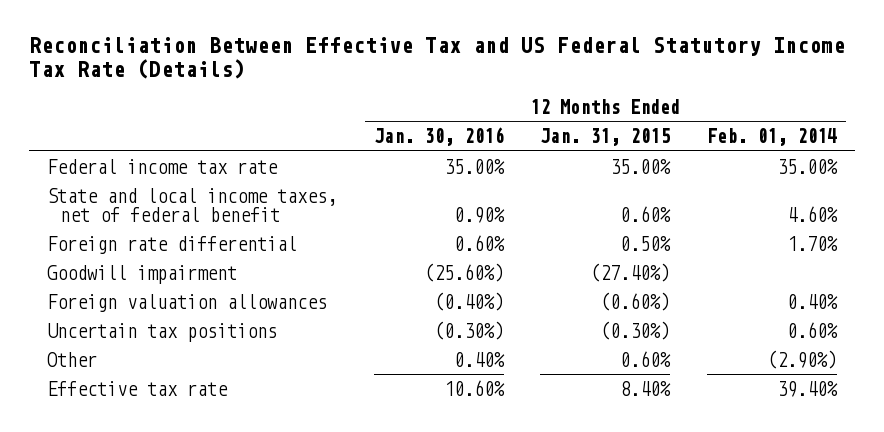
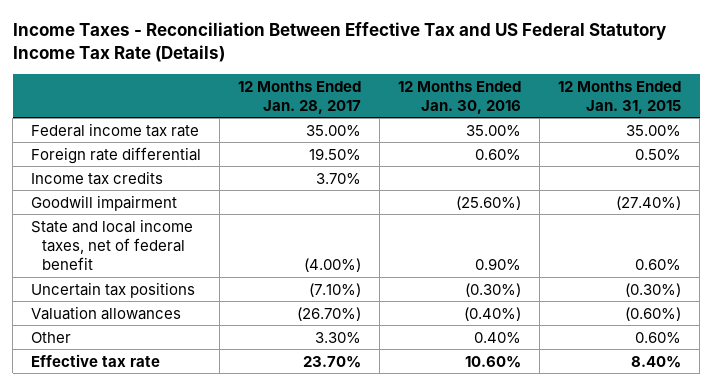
[29,37,846,80] Reconciliation Between Effective Tax and US Federal Statutory Income Tax Rate (Details) -> [12,22,666,63] Income Taxes - Reconciliation Between Effective Tax and US Federal Statutory Income Tax Rate (Details)
[706,128,837,147] Feb. 01, 2014 -> none
none -> [238,80,362,114] 12 Months Ended Jan. 28, 2017
none -> [31,170,164,185] Income tax credits
[47,293,328,312] Foreign valuation allowances -> none
[47,187,338,222] State and local income taxes, net of federal benefit -> [31,218,194,270] State and local income taxes, net of federal benefit
none -> [31,305,182,320] Valuation allowances

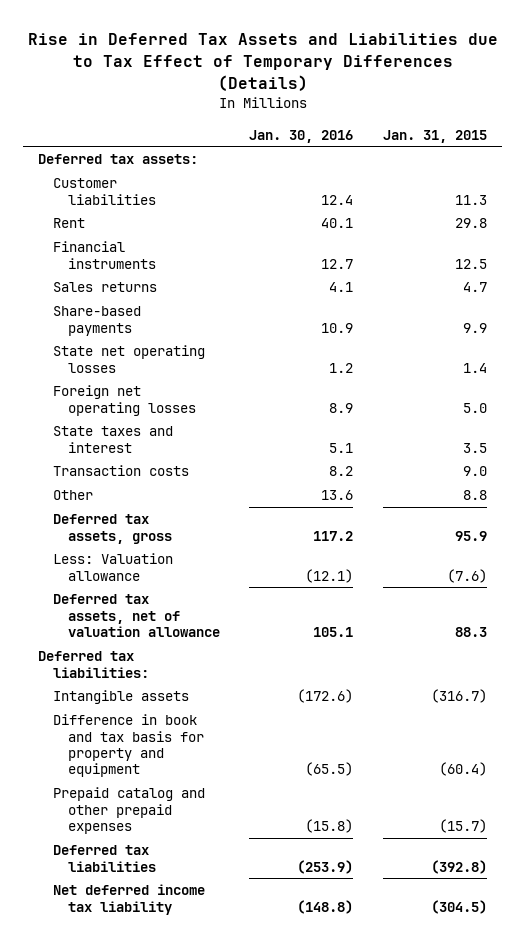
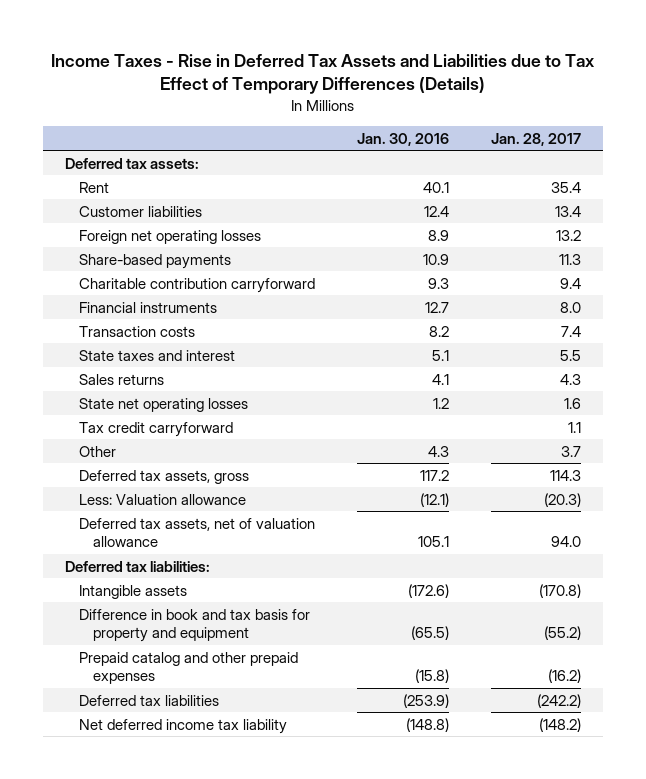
[27,33,498,92] Rise in Deferred Tax Assets and Liabilities due to Tax Effect of Temporary Differences (Details) -> [50,53,595,95] Income Taxes - Rise in Deferred Tax Assets and Liabilities due to Tax Effect of Temporary Differences (Details)
[383,129,488,143] Jan. 31, 2015 -> none
none -> [491,132,582,146] Jan. 28, 2017
[52,178,156,205] Customer liabilities -> [78,205,202,217] Customer liabilities
[52,385,196,416] Foreign net operating losses -> [78,229,261,244] Foreign net operating losses
[52,306,141,336] Share-based payments -> [78,253,231,269] Share-based payments
none -> [78,277,315,293] Charitable contribution carryforward
[52,465,189,477] Transaction costs -> [78,325,195,337] Transaction costs
[52,426,173,453] State taxes and interest -> [78,349,235,361] State taxes and interest
none -> [78,421,233,437] Tax credit carryforward
[321,490,354,501] 13.6 -> [428,445,450,457] 4.3

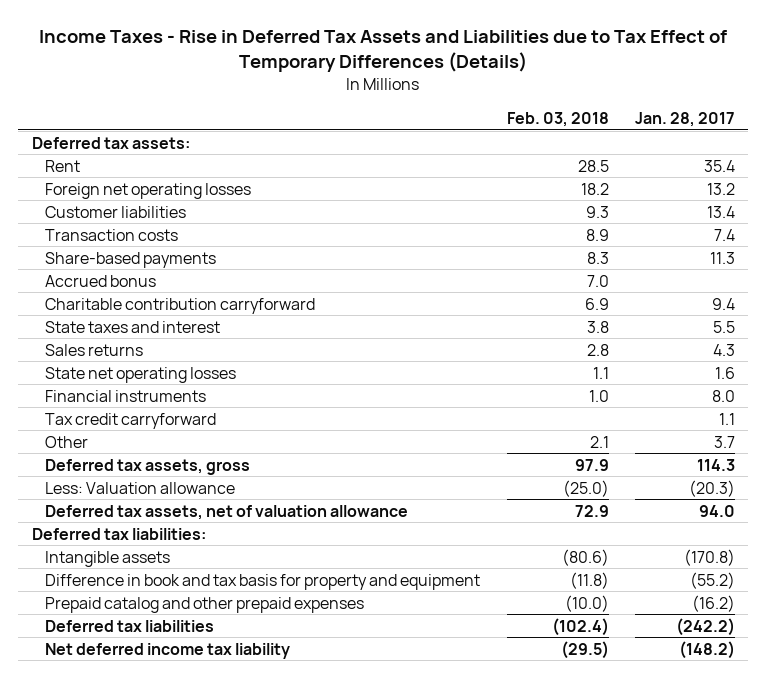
[357,132,450,146] Jan. 30, 2016 -> none
none -> [506,111,609,127] Feb. 03, 2018
[78,205,202,217] Customer liabilities -> [45,205,187,218] Customer liabilities
[78,325,195,337] Transaction costs -> [45,228,179,241] Transaction costs
none -> [45,274,157,287] Accrued bonus
[78,301,217,313] Financial instruments -> [45,389,207,402] Financial instruments

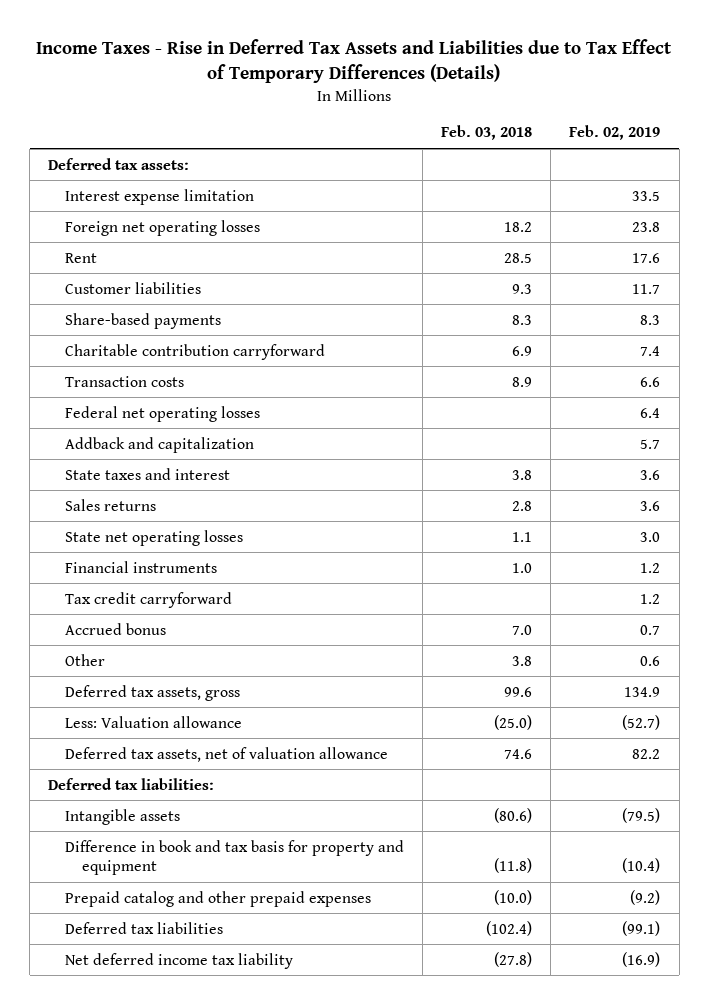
[634,111,735,127] Jan. 28, 2017 -> none
none -> [569,125,661,141] Feb. 02, 2019
none -> [64,188,254,205] Interest expense limitation
[45,159,81,172] Rent -> [64,252,97,263] Rent
[45,228,179,241] Transaction costs -> [64,375,184,387] Transaction costs
none -> [64,405,260,422] Federal net operating losses
none -> [64,436,254,453] Addback and capitalization
[45,274,157,287] Accrued bonus -> [64,622,166,635] Accrued bonus
[589,435,609,448] 2.1 -> [512,655,533,666] 3.8
[574,458,609,471] 97.9 -> [504,686,533,697] 99.6
[574,504,609,517] 72.9 -> [504,748,533,759] 74.6
[560,640,609,659] (29.5) -> [494,951,533,967] (27.8)

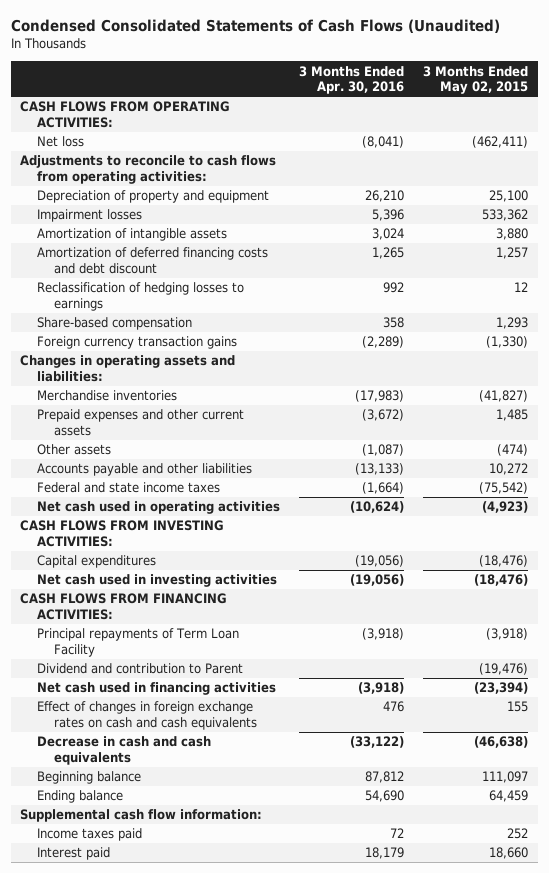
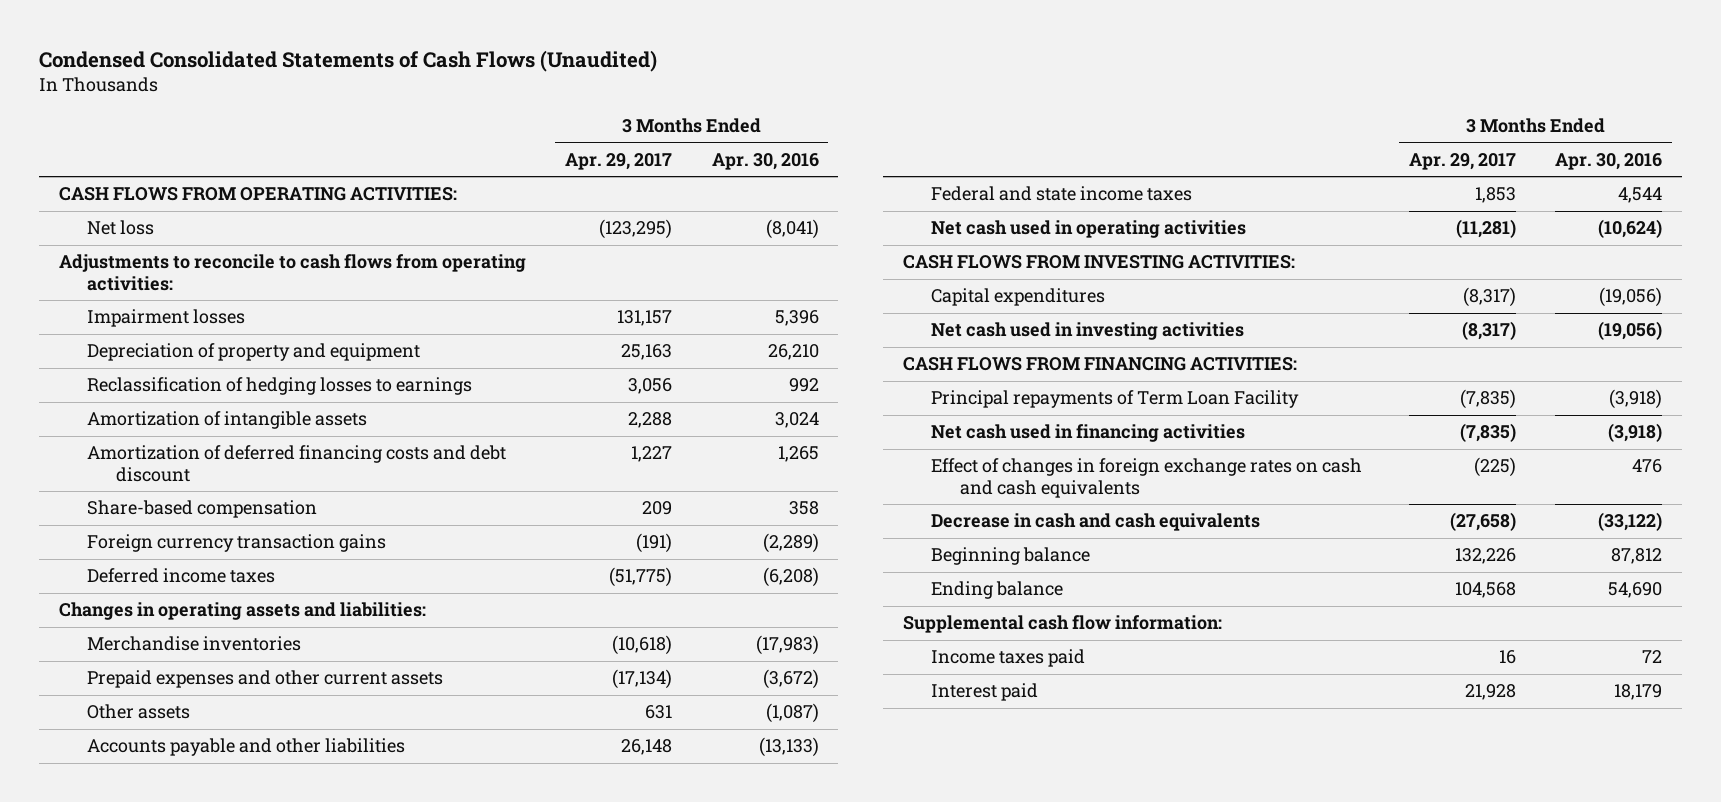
[423,65,529,95] 3 Months Ended May 02, 2015 -> none
none -> [565,152,673,170] Apr. 29, 2017
[37,190,270,204] Depreciation of property and equipment -> [87,343,421,362] Depreciation of property and equipment
[37,282,245,312] Reclassification of hedging losses to earnings -> [87,377,473,396] Reclassification of hedging losses to earnings
none -> [87,568,276,584] Deferred income taxes
[362,482,405,495] (1,664) -> [1618,187,1663,204] 4,544
[37,663,244,675] Dividend and contribution to Parent -> none

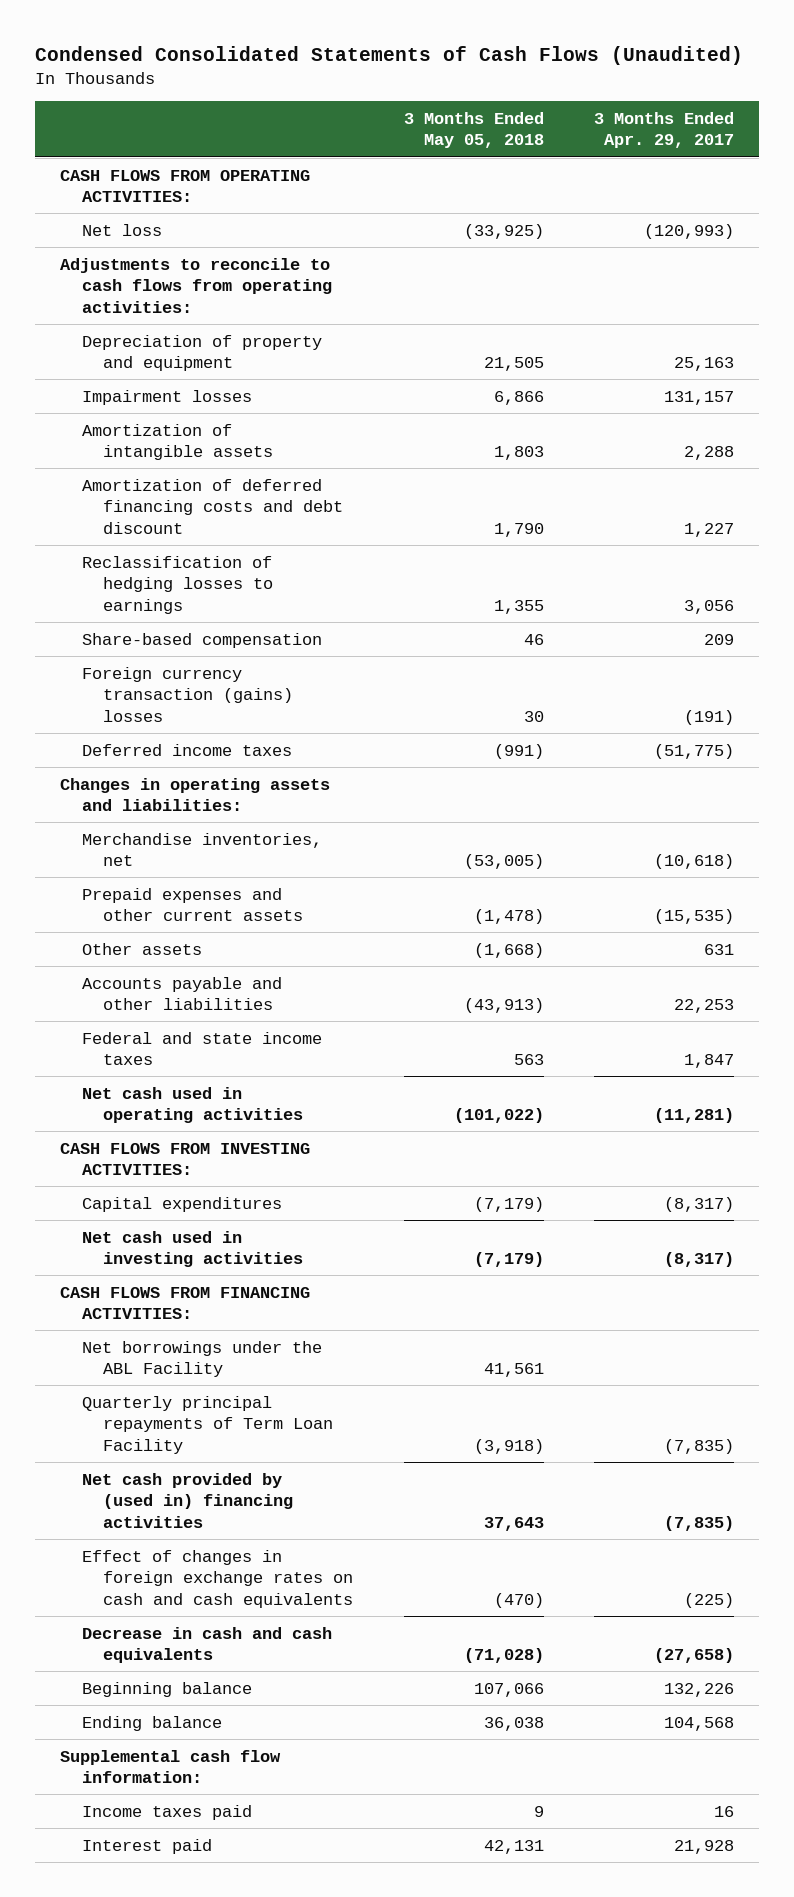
[711,152,819,170] Apr. 30, 2016 -> none
none -> [403,111,544,149] 3 Months Ended May 05, 2018
[599,219,673,240] (123,295) -> [644,223,735,239] (120,993)
[87,309,246,328] Impairment losses -> [81,389,252,405] Impairment losses
[87,377,473,396] Reclassification of hedging losses to earnings -> [81,555,274,614] Reclassification of hedging losses to earnings
[87,534,387,553] Foreign currency transaction gains -> [81,666,294,722] Foreign currency transaction (gains) losses
[87,636,302,652] Merchandise inventories -> [81,832,322,867] Merchandise inventories, net
[612,669,673,690] (17,134) -> [654,909,735,925] (15,535)
[621,739,673,756] 26,148 -> [674,999,735,1014] 22,253
[1475,187,1517,204] 1,853 -> [684,1054,735,1069] 1,847
none -> [81,1340,322,1378] Net borrowings under the ABL Facility
[931,390,1300,409] Principal repayments of Term Loan Facility -> [81,1395,334,1454] Quarterly principal repayments of Term Loan Facility
[931,424,1246,443] Net cash used in financing activities -> [81,1472,294,1528] Net cash provided by (used in) financing activities

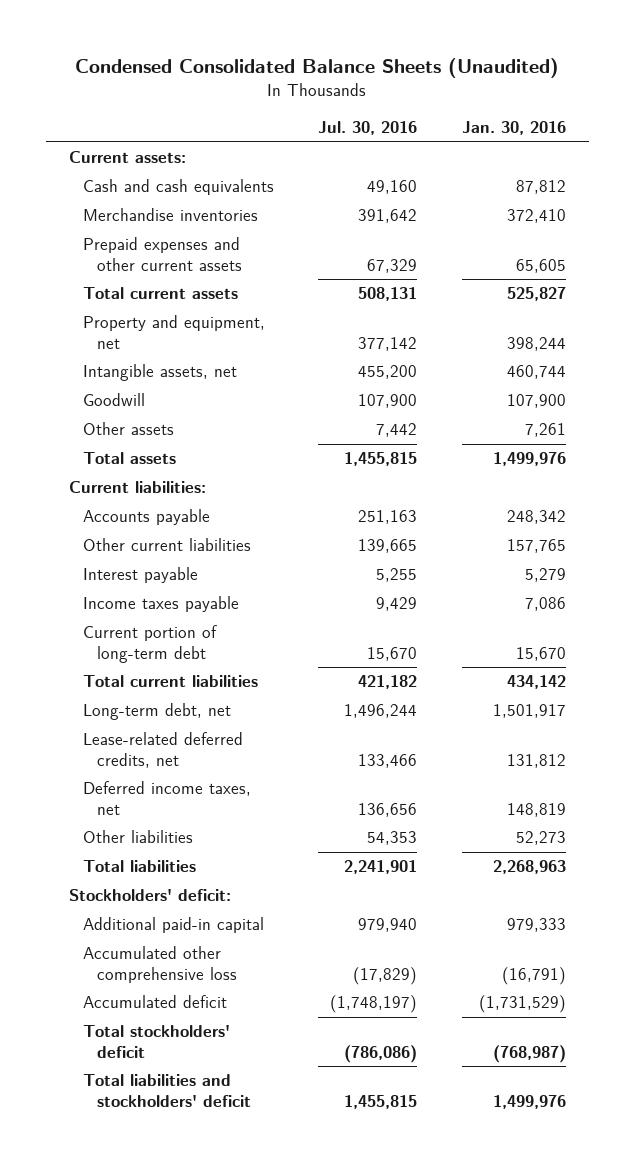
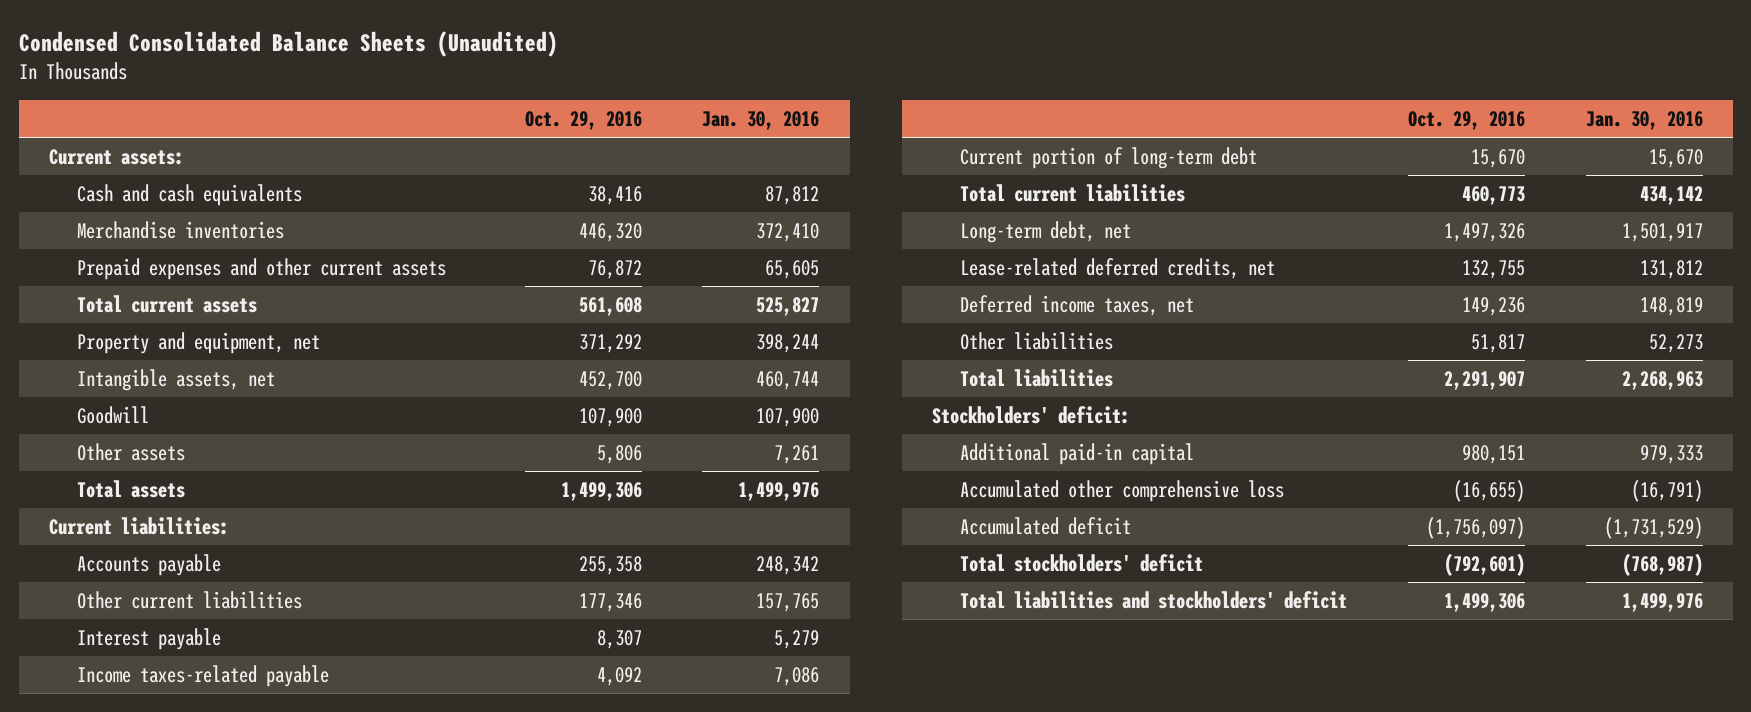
[318,121,418,136] Jul. 30, 2016 -> none
none -> [524,110,642,130] Oct. 29, 2016
[82,596,239,613] Income taxes payable -> [76,664,329,687] Income taxes-related payable

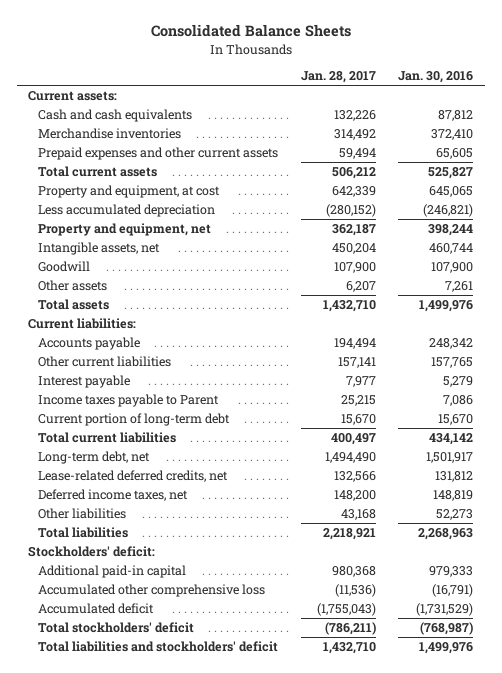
[18,30,558,57] Condensed Consolidated Balance Sheets (Unaudited) -> [150,24,351,38] Consolidated Balance Sheets
[524,110,642,130] Oct. 29, 2016 -> none
none -> [300,71,376,84] Jan. 28, 2017
none -> [37,185,220,199] Property and equipment, at cost
none -> [37,204,215,218] Less accumulated depreciation
[76,664,329,687] Income taxes-related payable -> [37,394,219,408] Income taxes payable to Parent

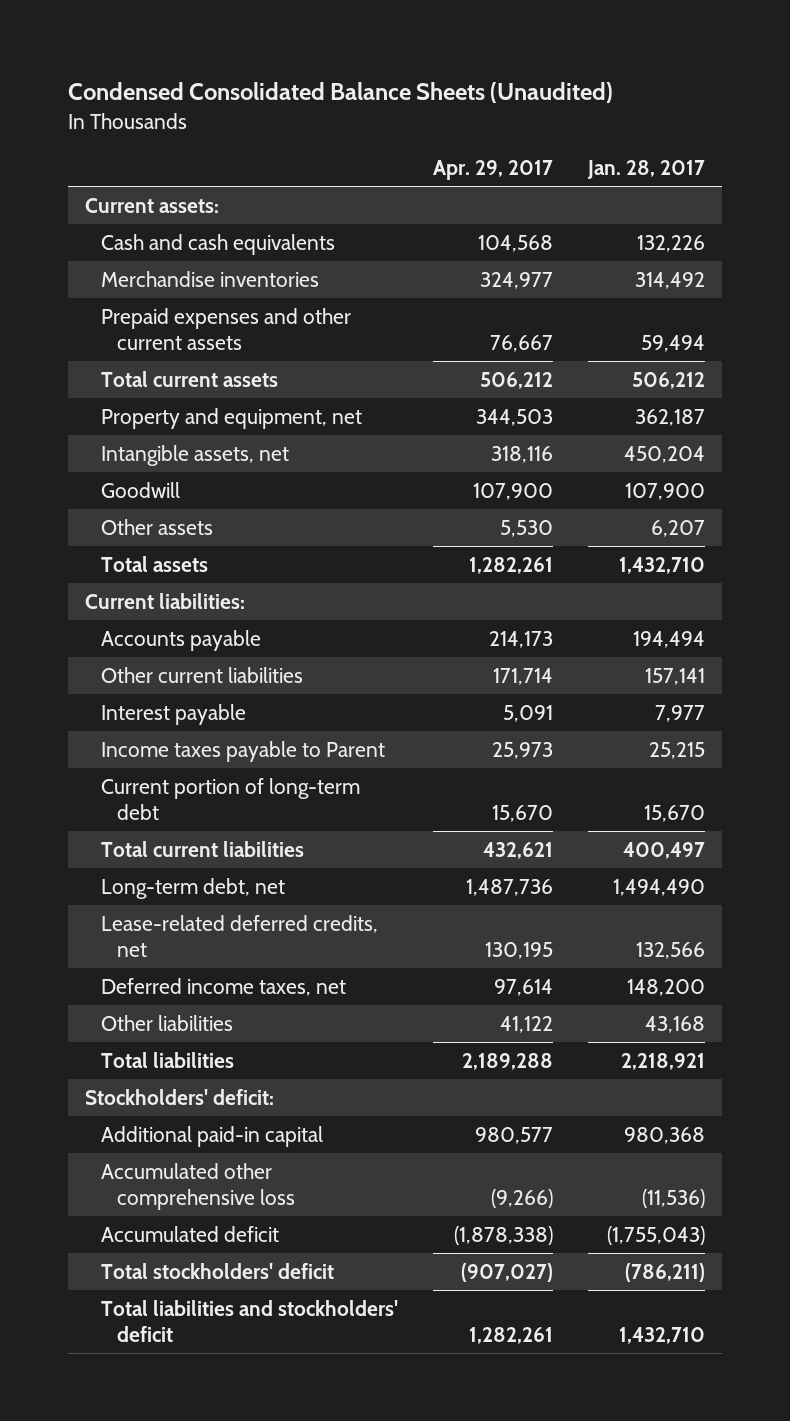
[150,24,351,38] Consolidated Balance Sheets -> [67,82,613,104] Condensed Consolidated Balance Sheets (Unaudited)
[398,71,474,84] Jan. 30, 2016 -> none
none -> [432,160,553,181] Apr. 29, 2017
[37,185,220,199] Property and equipment, at cost -> none
[37,204,215,218] Less accumulated depreciation -> none

